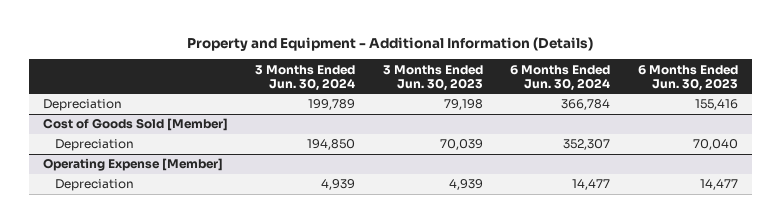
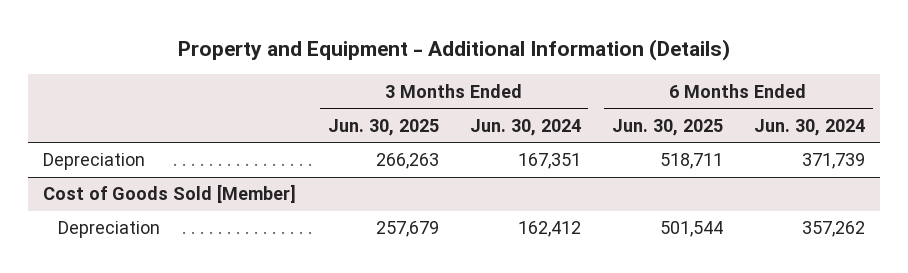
[382,64,483,91] 3 Months Ended Jun. 30, 2023 -> none
[638,64,739,91] 6 Months Ended Jun. 30, 2023 -> none
none -> [327,118,439,136] Jun. 30, 2025
none -> [611,118,723,136] Jun. 30, 2025
[308,99,356,111] 199,789 -> [517,153,581,170] 167,351
[561,99,611,111] 366,784 -> [801,153,865,170] 371,739
[42,158,223,172] Operating Expense [Member] -> none
[55,179,135,192] Depreciation -> none
[307,139,356,151] 194,850 -> [517,221,581,238] 162,412
[563,139,611,151] 352,307 -> [801,221,865,238] 357,262

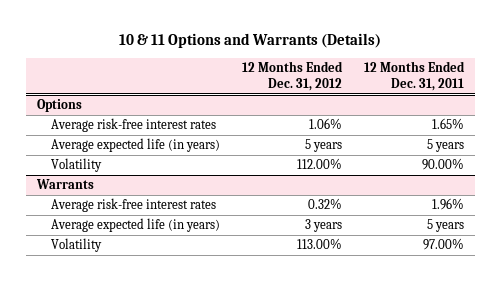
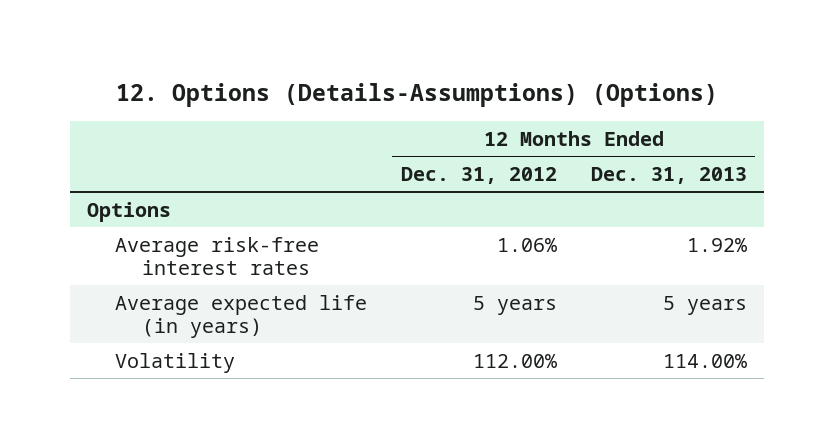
[119,33,382,49] 10 & 11 Options and Warrants (Details) -> [115,83,718,108] 12. Options (Details-Assumptions) (Options)
[364,60,466,91] 12 Months Ended Dec. 31, 2011 -> none
none -> [590,167,747,185] Dec. 31, 2013
[35,179,94,190] Warrants -> none
[51,198,217,213] Average risk-free interest rates -> none
[51,218,221,233] Average expected life (in years) -> none
[51,238,103,253] Volatility -> none

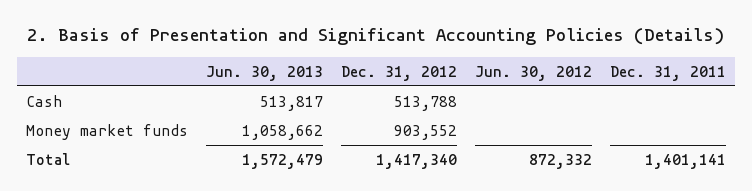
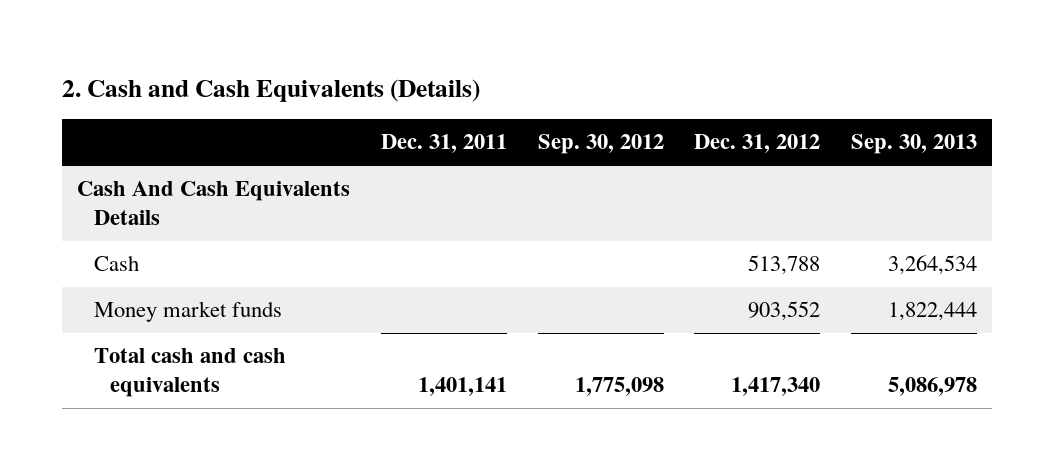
[26,28,724,46] 2. Basis of Presentation and Significant Accounting Policies (Details) -> [62,78,481,102] 2. Cash and Cash Equivalents (Details)
[206,65,324,81] Jun. 30, 2013 -> none
[474,65,592,81] Jun. 30, 2012 -> none
none -> [537,134,664,155] Sep. 30, 2012
none -> [850,134,977,155] Sep. 30, 2013
none -> [77,181,351,226] Cash And Cash Equivalents Details
[26,152,71,165] Total -> [93,348,286,398] Total cash and cash equivalents

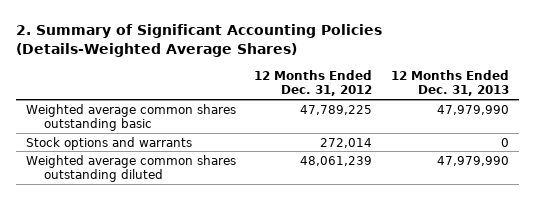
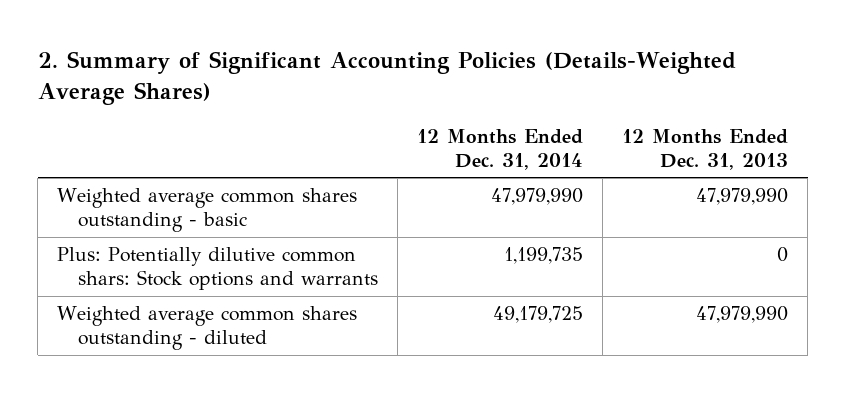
[254,69,373,97] 12 Months Ended Dec. 31, 2012 -> none
none -> [417,128,584,170] 12 Months Ended Dec. 31, 2014
[25,103,236,132] Weighted average common shares outstanding basic -> [57,188,358,233] Weighted average common shares outstanding - basic
[25,136,192,150] Stock options and warrants -> [57,247,379,291] Plus: Potentially dilutive common shars: Stock options and warrants
[25,154,236,183] Weighted average common shares outstanding diluted -> [57,306,358,351] Weighted average common shares outstanding - diluted

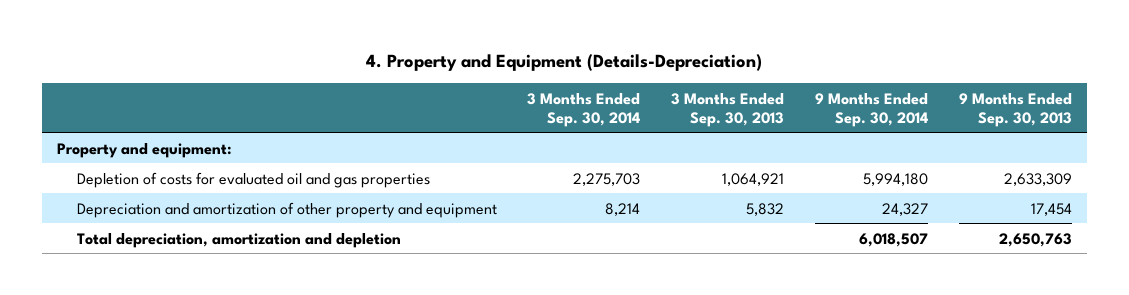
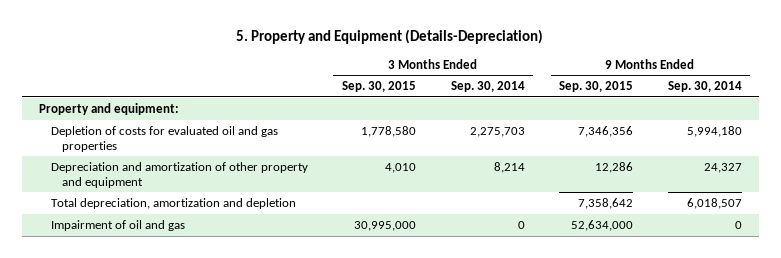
[366,53,763,71] 4. Property and Equipment (Details-Depreciation) -> [236,29,544,45] 5. Property and Equipment (Details-Depreciation)
[671,92,785,127] 3 Months Ended Sep. 30, 2013 -> none
[958,92,1072,127] 9 Months Ended Sep. 30, 2013 -> none
none -> [342,81,417,93] Sep. 30, 2015
none -> [559,81,634,93] Sep. 30, 2015
none -> [50,219,185,231] Impairment of oil and gas

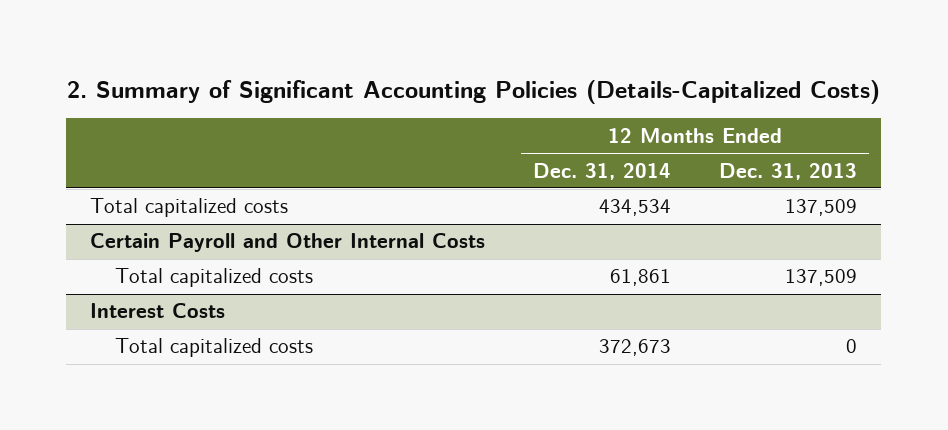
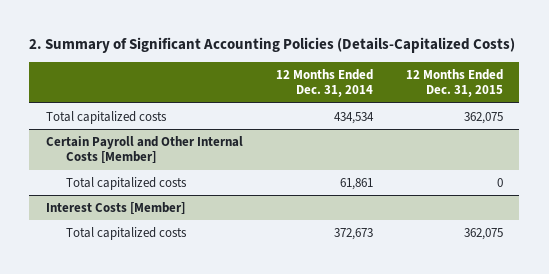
[719,162,858,180] Dec. 31, 2013 -> none
none -> [405,68,503,98] 12 Months Ended Dec. 31, 2015
[90,233,486,253] Certain Payroll and Other Internal Costs -> [45,135,243,164] Certain Payroll and Other Internal Costs [Member]
[90,303,226,319] Interest Costs -> [45,201,185,214] Interest Costs [Member]

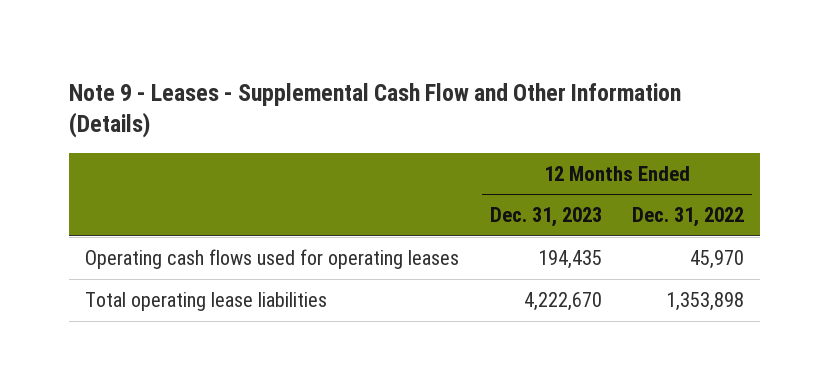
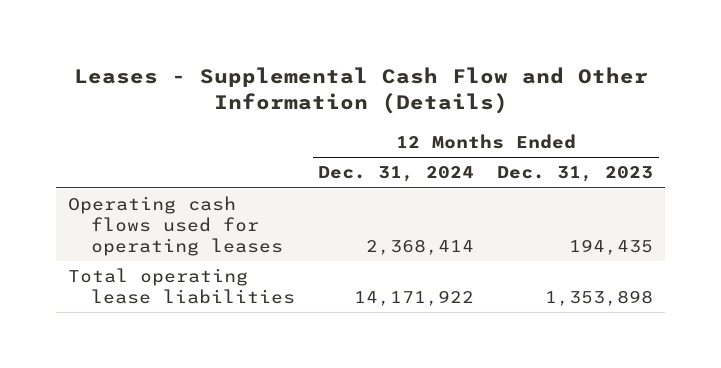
[69,82,682,139] Note 9 - Leases - Supplemental Cash Flow and Other Information (Details) -> [73,66,648,115] Leases - Supplemental Cash Flow and Other Information (Details)
[632,207,745,228] Dec. 31, 2022 -> none
none -> [318,166,475,183] Dec. 31, 2024
[523,291,602,311] 4,222,670 -> [545,290,654,307] 1,353,898

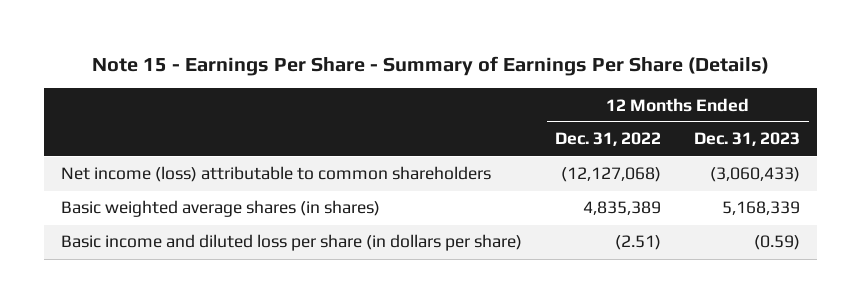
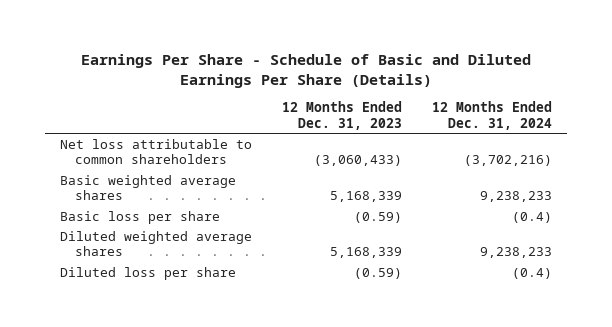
[91,55,769,76] Note 15 - Earnings Per Share - Summary of Earnings Per Share (Details) -> [80,53,531,88] Earnings Per Share - Schedule of Basic and Diluted Earnings Per Share (Details)
[555,132,662,147] Dec. 31, 2022 -> none
none -> [431,101,552,131] 12 Months Ended Dec. 31, 2024
[60,166,491,183] Net income (loss) attributable to common shareholders -> [59,138,252,165] Net loss attributable to common shareholders
[60,200,380,218] Basic weighted average shares (in shares) -> [59,174,236,201] Basic weighted average shares
[60,234,522,252] Basic income and diluted loss per share (in dollars per share) -> [59,210,220,224] Basic loss per share
none -> [59,230,252,257] Diluted weighted average shares
none -> [59,266,236,280] Diluted loss per share

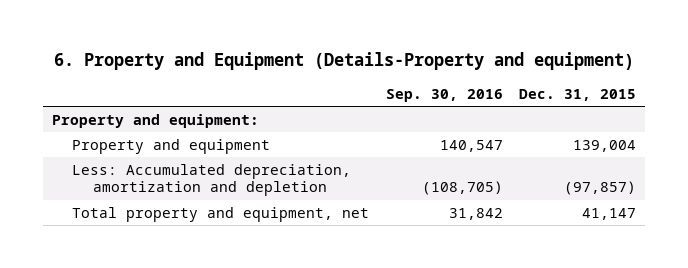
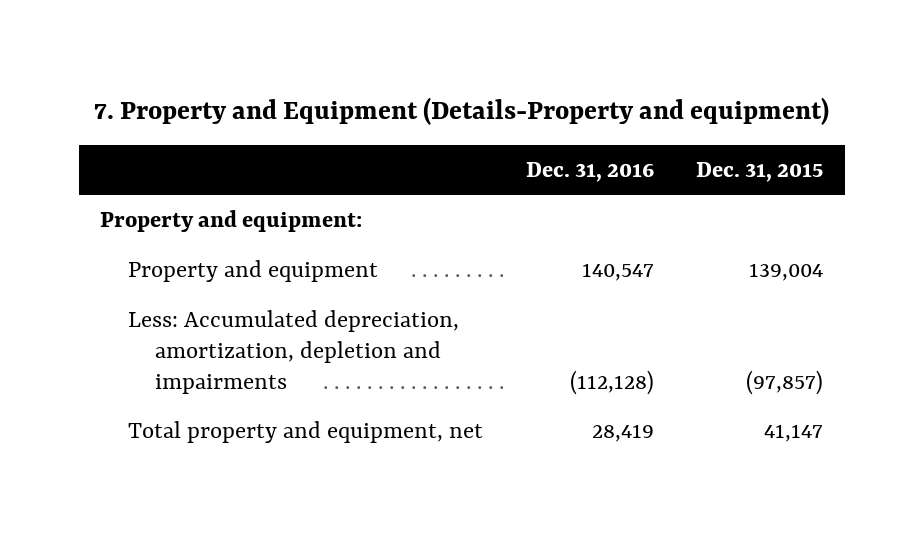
[53,52,634,71] 6. Property and Equipment (Details-Property and equipment) -> [93,96,829,125] 7. Property and Equipment (Details-Property and equipment)
[385,88,503,102] Sep. 30, 2016 -> none
none -> [525,161,654,182] Dec. 31, 2016
[72,163,352,197] Less: Accumulated depreciation, amortization and depletion -> [127,310,459,394] Less: Accumulated depreciation, amortization, depletion and impairments

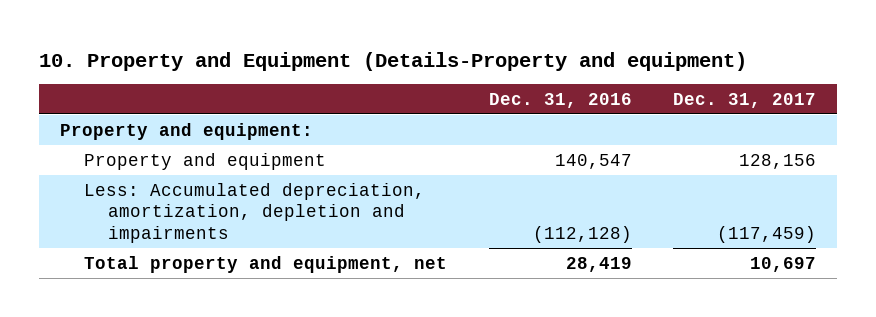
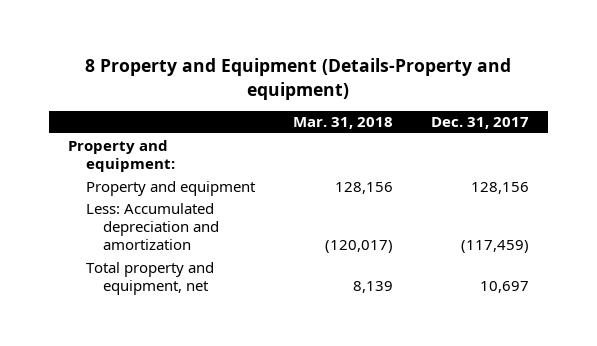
[39,51,748,71] 10. Property and Equipment (Details-Property and equipment) -> [85,58,512,100] 8 Property and Equipment (Details-Property and equipment)
[488,92,632,108] Dec. 31, 2016 -> none
none -> [292,117,393,130] Mar. 31, 2018
[84,182,426,243] Less: Accumulated depreciation, amortization, depletion and impairments -> [85,202,220,250] Less: Accumulated depreciation and amortization

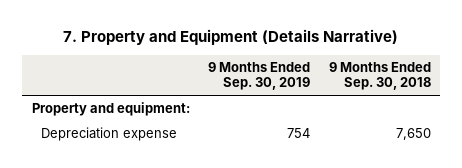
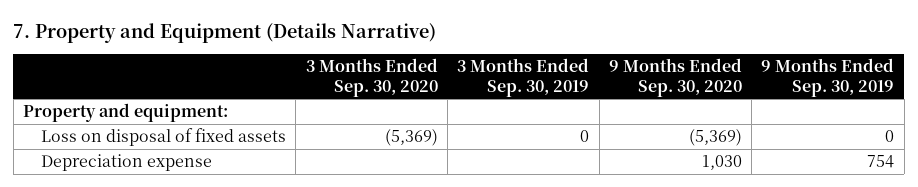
[328,62,431,91] 9 Months Ended Sep. 30, 2018 -> none
none -> [305,57,438,97] 3 Months Ended Sep. 30, 2020
none -> [457,57,590,97] 3 Months Ended Sep. 30, 2019
none -> [608,57,742,97] 9 Months Ended Sep. 30, 2020
none -> [41,128,287,147] Loss on disposal of fixed assets

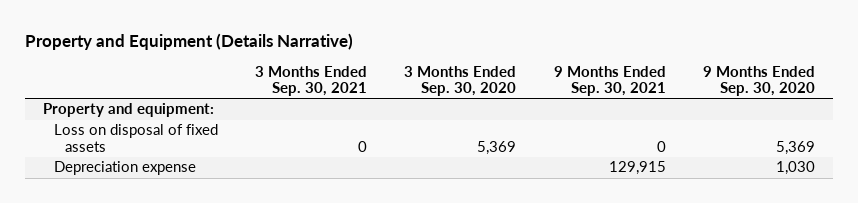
[13,22,437,43] 7. Property and Equipment (Details Narrative) -> [24,33,353,51] Property and Equipment (Details Narrative)
[457,57,590,97] 3 Months Ended Sep. 30, 2019 -> none
[761,57,895,97] 9 Months Ended Sep. 30, 2019 -> none
none -> [255,65,368,97] 3 Months Ended Sep. 30, 2021
none -> [553,65,666,97] 9 Months Ended Sep. 30, 2021
[384,129,438,147] (5,369) -> [477,140,517,155] 5,369
[688,129,742,147] (5,369) -> [775,140,815,155] 5,369

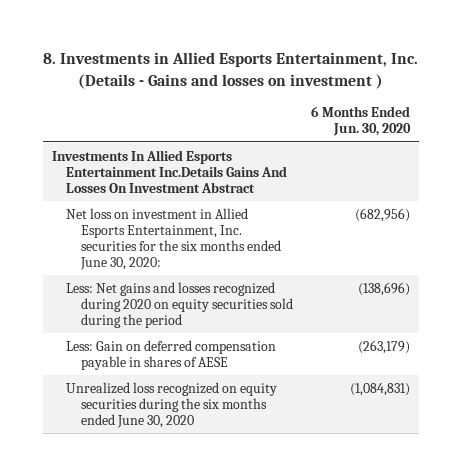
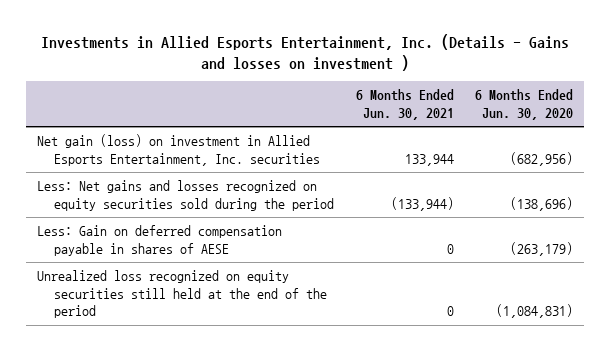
[42,52,418,89] 8. Investments in Allied Esports Entertainment, Inc. (Details - Gains and losses on investment ) -> [41,33,570,71] Investments in Allied Esports Entertainment, Inc. (Details - Gains and losses on investment )
none -> [355,89,454,120] 6 Months Ended Jun. 30, 2021
[51,149,288,193] Investments In Allied Esports Entertainment Inc.Details Gains And Losses On Investment Abstract -> none
[66,207,282,270] Net loss on investment in Allied Esports Entertainment, Inc. securities for the six months ended June 30, 2020: -> [36,134,321,166] Net gain (loss) on investment in Allied Esports Entertainment, Inc. securities
[66,281,294,328] Less: Net gains and losses recognized during 2020 on equity securities sold during the period -> [36,180,335,211] Less: Net gains and losses recognized on equity securities sold during the period
[66,381,278,428] Unrealized loss recognized on equity securities during the six months ended June 30, 2020 -> [36,270,328,318] Unrealized loss recognized on equity securities still held at the end of the period

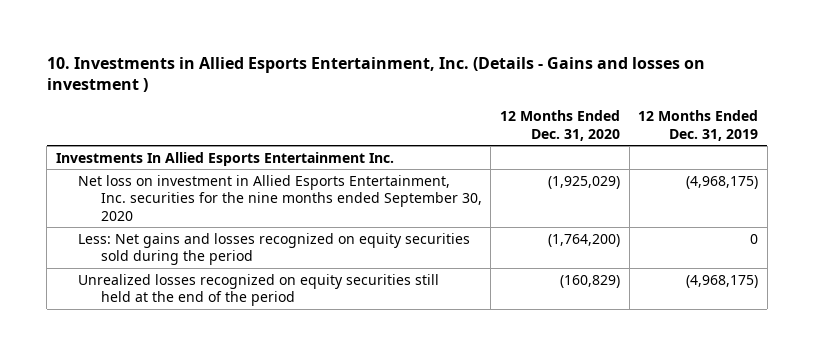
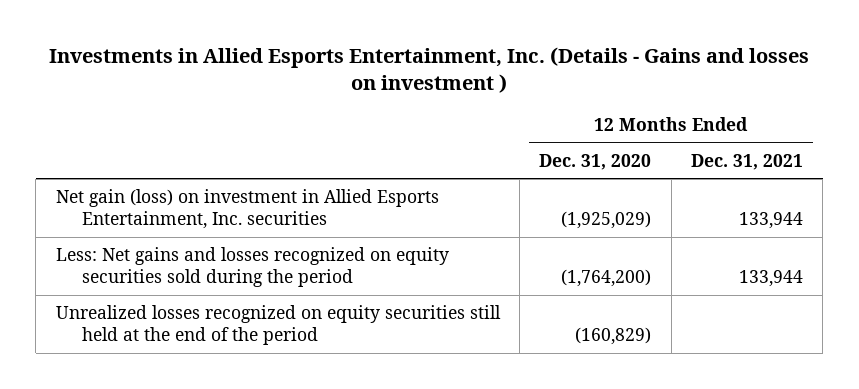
[46,56,705,93] 10. Investments in Allied Esports Entertainment, Inc. (Details - Gains and losses on investment ) -> [49,46,810,93] Investments in Allied Esports Entertainment, Inc. (Details - Gains and losses on investment )
[638,110,759,141] 12 Months Ended Dec. 31, 2019 -> none
none -> [691,153,804,170] Dec. 31, 2021
[55,151,394,166] Investments In Allied Esports Entertainment Inc. -> none
[78,174,482,221] Net loss on investment in Allied Esports Entertainment, Inc. securities for the nine months ended September 30, 2020 -> [55,189,439,230] Net gain (loss) on investment in Allied Esports Entertainment, Inc. securities

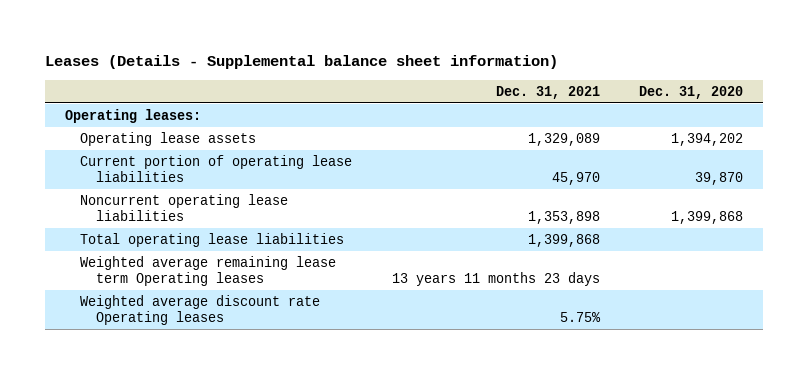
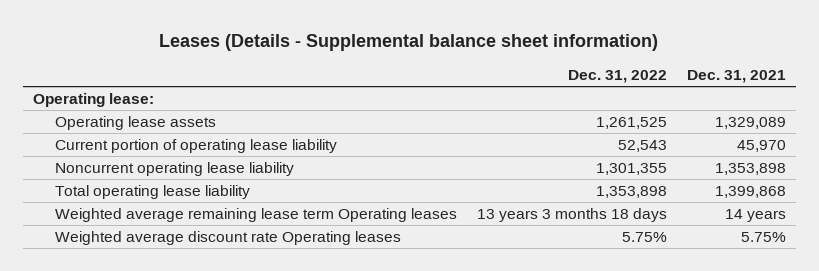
[639,85,744,99] Dec. 31, 2020 -> none
none -> [568,69,668,83] Dec. 31, 2022
[64,108,201,123] Operating leases: -> [32,93,154,108] Operating lease:
[80,154,353,183] Current portion of operating lease liabilities -> [55,139,338,154] Current portion of operating lease liability
[80,193,289,222] Noncurrent operating lease liabilities -> [55,162,295,177] Noncurrent operating lease liability
[80,232,345,247] Total operating lease liabilities -> [55,185,251,200] Total operating lease liability
[391,272,600,287] 13 years 11 months 23 days -> [725,209,787,223] 14 years

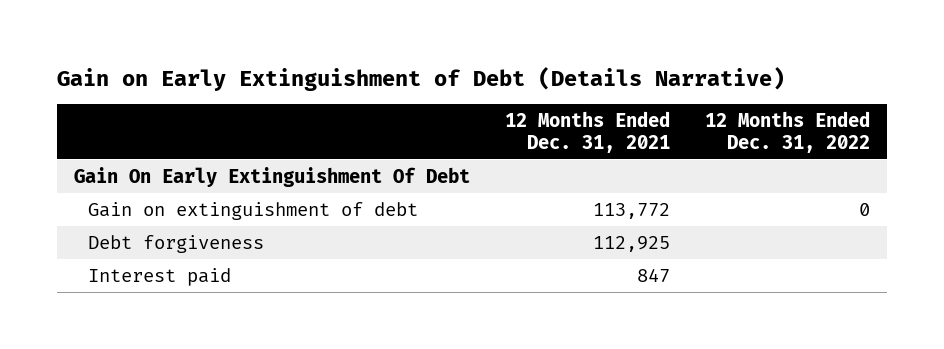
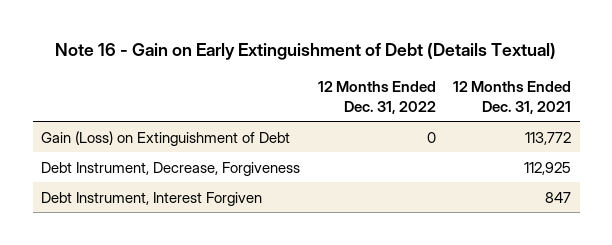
[56,66,785,91] Gain on Early Extinguishment of Debt (Details Narrative) -> [55,43,557,61] Note 16 - Gain on Early Extinguishment of Debt (Details Textual)
[74,166,471,187] Gain On Early Extinguishment Of Debt -> none
[87,201,418,220] Gain on extinguishment of debt -> [41,130,291,146] Gain (Loss) on Extinguishment of Debt
[87,234,264,253] Debt forgiveness -> [41,161,301,176] Debt Instrument, Decrease, Forgiveness
[87,267,231,286] Interest paid -> [41,191,263,206] Debt Instrument, Interest Forgiven

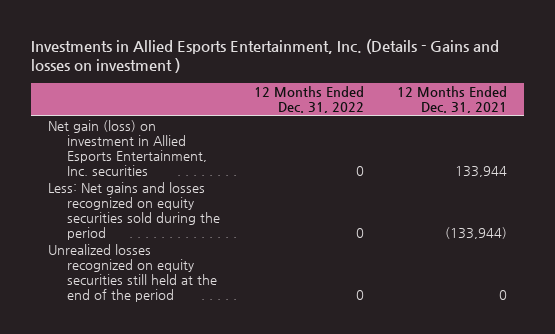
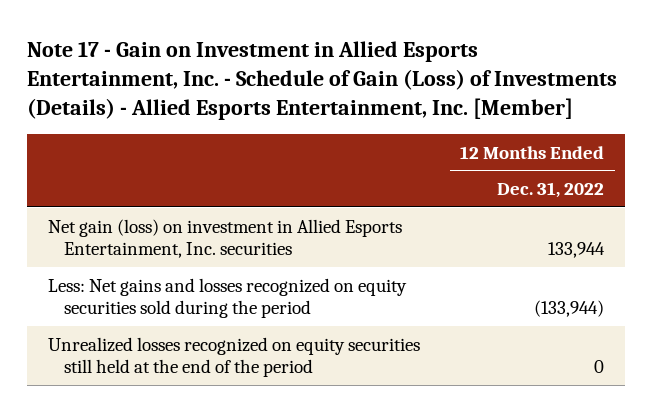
[30,38,499,74] Investments in Allied Esports Entertainment, Inc. (Details - Gains and losses on investment ) -> [27,40,618,121] Note 17 - Gain on Investment in Allied Esports Entertainment, Inc. - Schedule of Gain (Loss) of Investments (Details) - Allied Esports Entertainment, Inc. [Member]
[397,86,508,114] 12 Months Ended Dec. 31, 2021 -> none
[355,165,364,176] 0 -> [548,241,606,258] 133,944
[355,227,364,238] 0 -> [534,299,605,317] (133,944)

